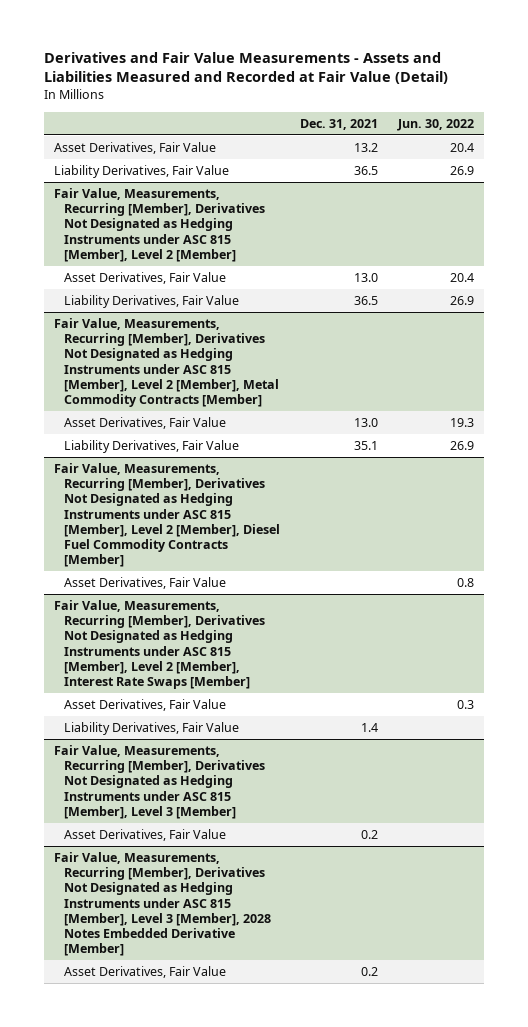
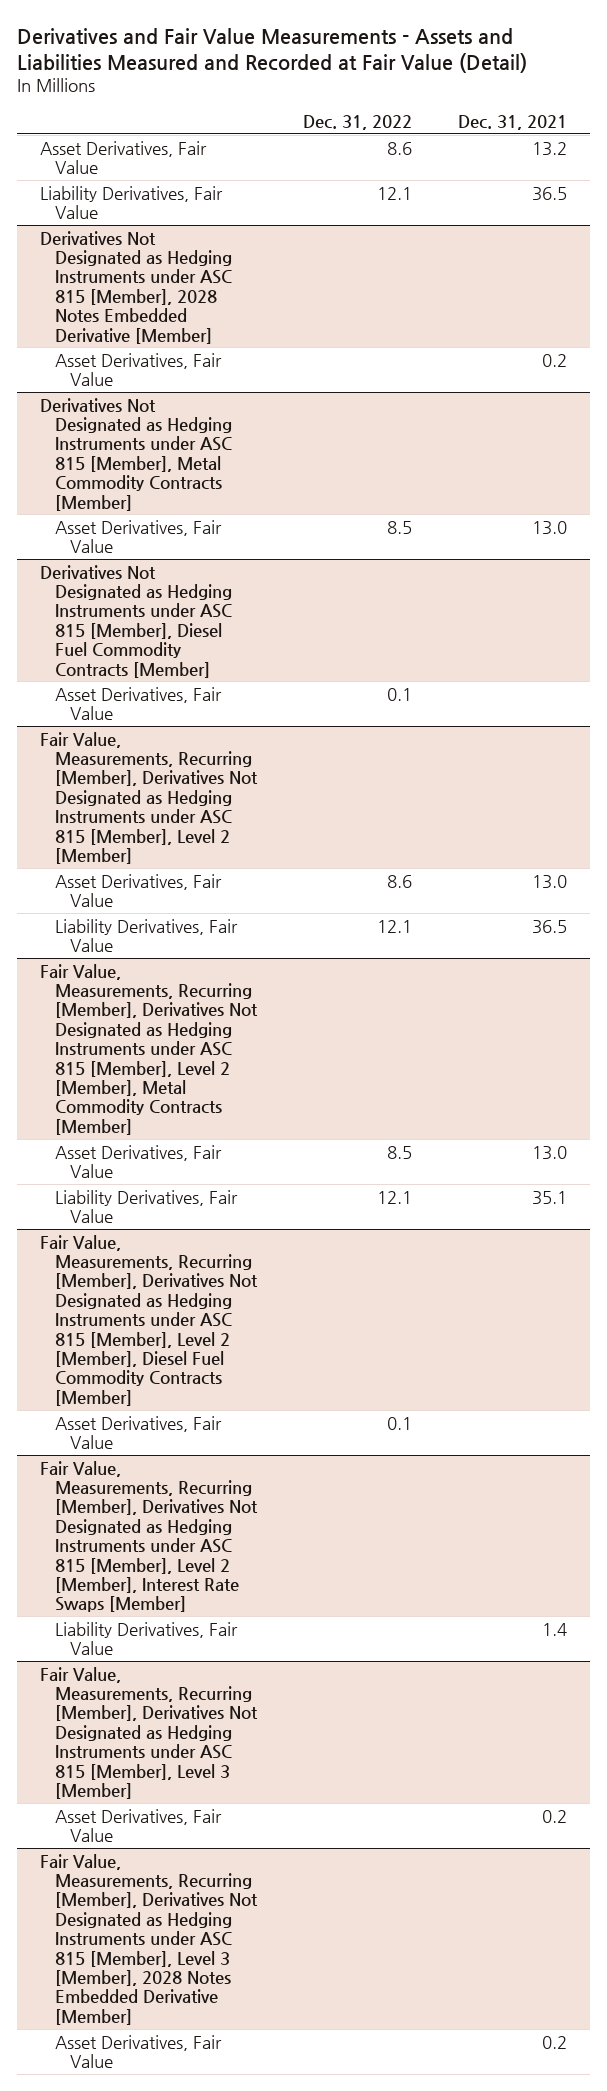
[397,118,475,131] Jun. 30, 2022 -> none
none -> [303,114,413,130] Dec. 31, 2022
none -> [39,230,232,344] Derivatives Not Designated as Hedging Instruments under ASC 815 [Member], 2028 Notes Embedded Derivative [Member]
none -> [54,352,222,387] Asset Derivatives, Fair Value
none -> [39,397,232,511] Derivatives Not Designated as Hedging Instruments under ASC 815 [Member], Metal Commodity Contracts [Member]
none -> [54,519,222,554] Asset Derivatives, Fair Value
none -> [39,564,232,678] Derivatives Not Designated as Hedging Instruments under ASC 815 [Member], Diesel Fuel Commodity Contracts [Member]
none -> [54,686,222,721] Asset Derivatives, Fair Value
[63,699,226,712] Asset Derivatives, Fair Value -> none

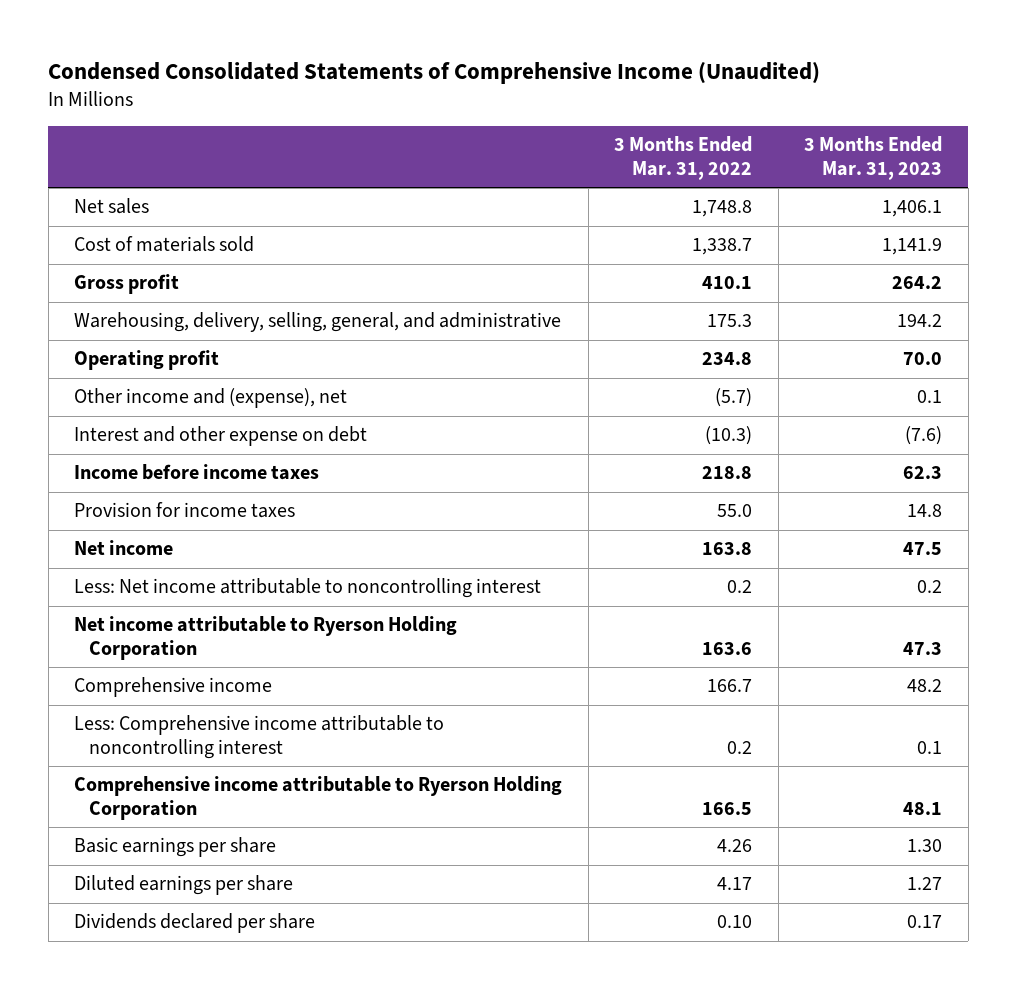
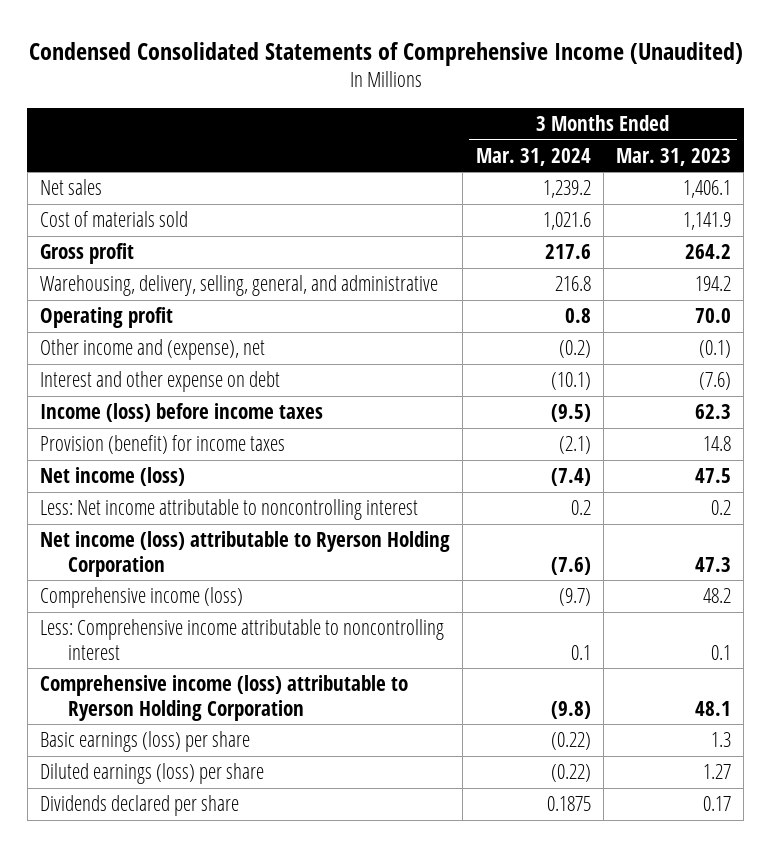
[614,136,753,180] 3 Months Ended Mar. 31, 2022 -> none
none -> [475,147,591,166] Mar. 31, 2024
[917,390,943,404] 0.1 -> [699,340,732,359] (0.1)
[74,464,320,481] Income before income taxes -> [40,403,324,423] Income (loss) before income taxes
[74,502,296,519] Provision for income taxes -> [40,435,286,455] Provision (benefit) for income taxes
[74,540,174,556] Net income -> [40,467,186,487] Net income (loss)
[74,616,458,660] Net income attributable to Ryerson Holding Corporation -> [40,531,451,577] Net income (loss) attributable to Ryerson Holding Corporation
[74,677,273,698] Comprehensive income -> [40,587,244,609] Comprehensive income (loss)
[74,776,563,820] Comprehensive income attributable to Ryerson Holding Corporation -> [40,675,409,721] Comprehensive income (loss) attributable to Ryerson Holding Corporation
[74,837,277,858] Basic earnings per share -> [40,731,251,753] Basic earnings (loss) per share
[907,839,943,853] 1.30 -> [711,732,732,748] 1.3
[74,875,294,896] Diluted earnings per share -> [40,763,265,785] Diluted earnings (loss) per share

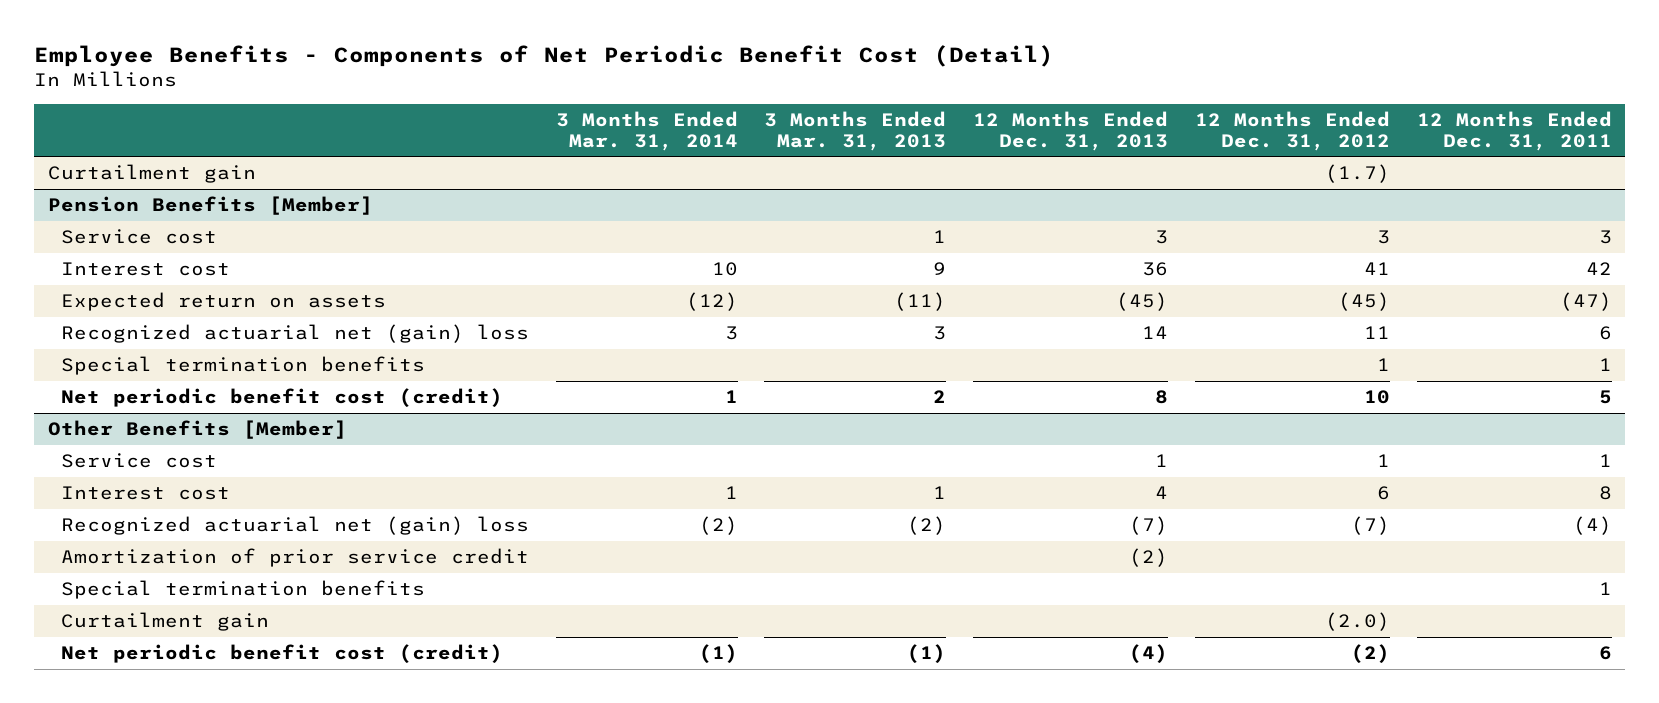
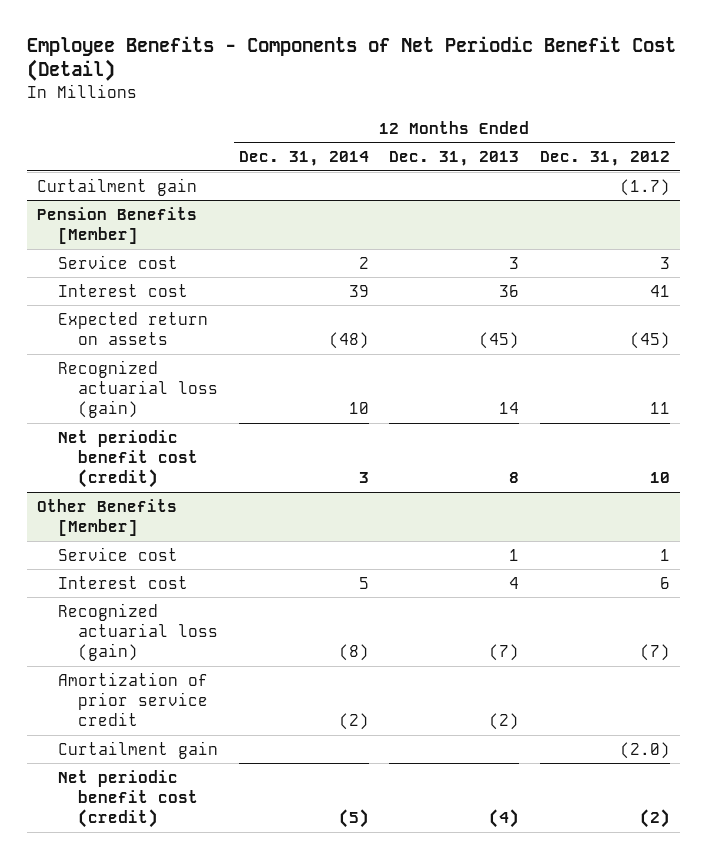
[555,110,738,151] 3 Months Ended Mar. 31, 2014 -> none
[764,110,947,151] 3 Months Ended Mar. 31, 2013 -> none
[1416,110,1612,151] 12 Months Ended Dec. 31, 2011 -> none
none -> [238,151,369,167] Dec. 31, 2014
[60,356,425,376] Special termination benefits -> none
[60,324,529,344] Recognized actuarial net (gain) loss -> [57,359,219,418] Recognized actuarial loss (gain)
[60,516,529,536] Recognized actuarial net (gain) loss -> [57,602,219,661] Recognized actuarial loss (gain)
[60,580,425,600] Special termination benefits -> none

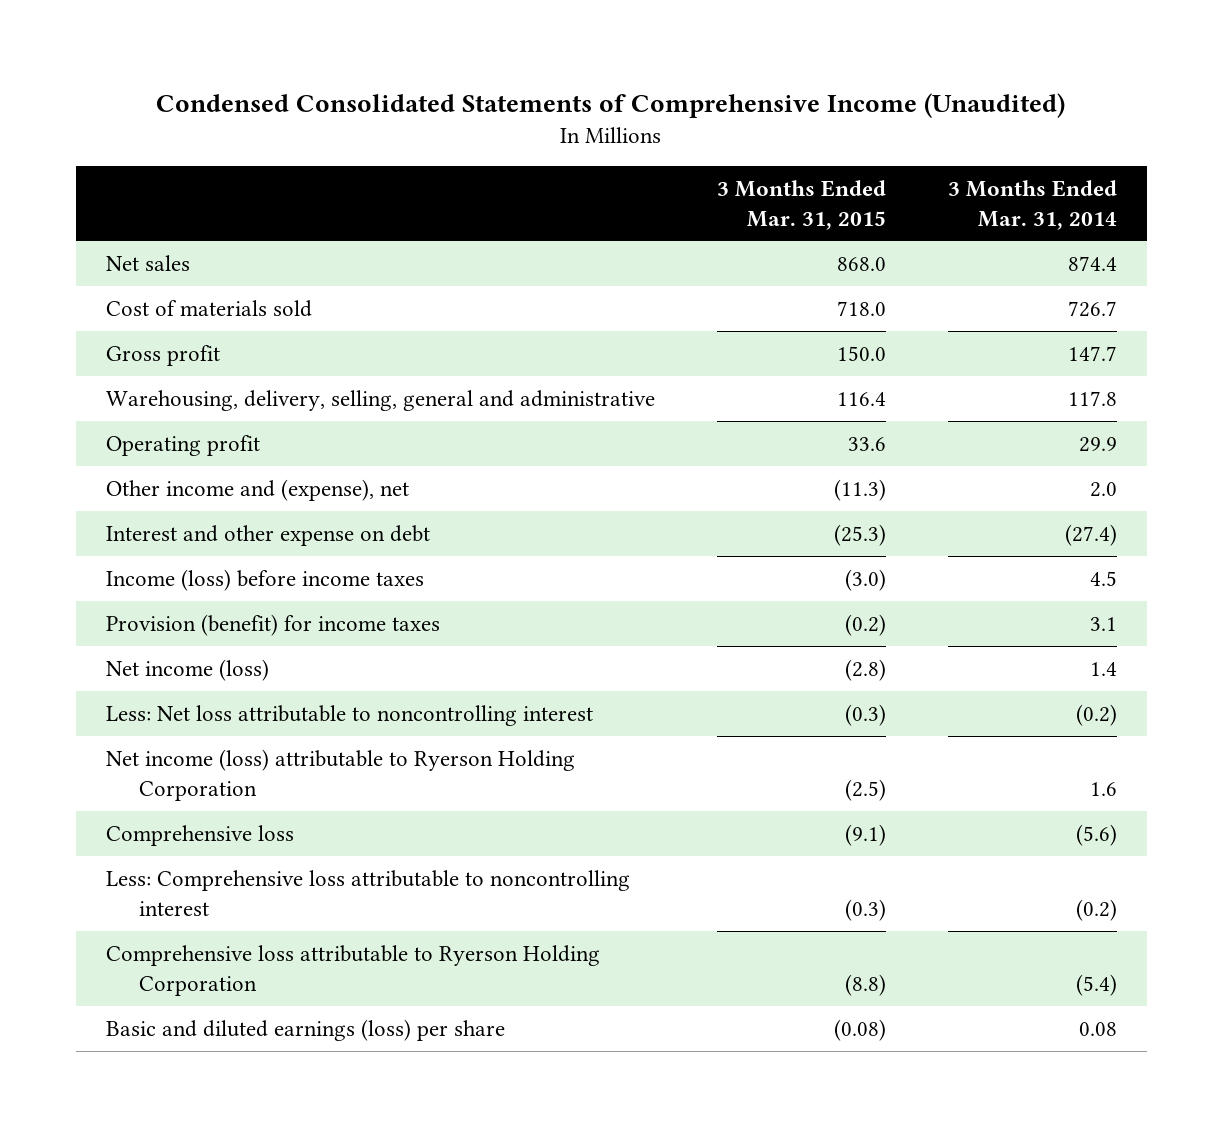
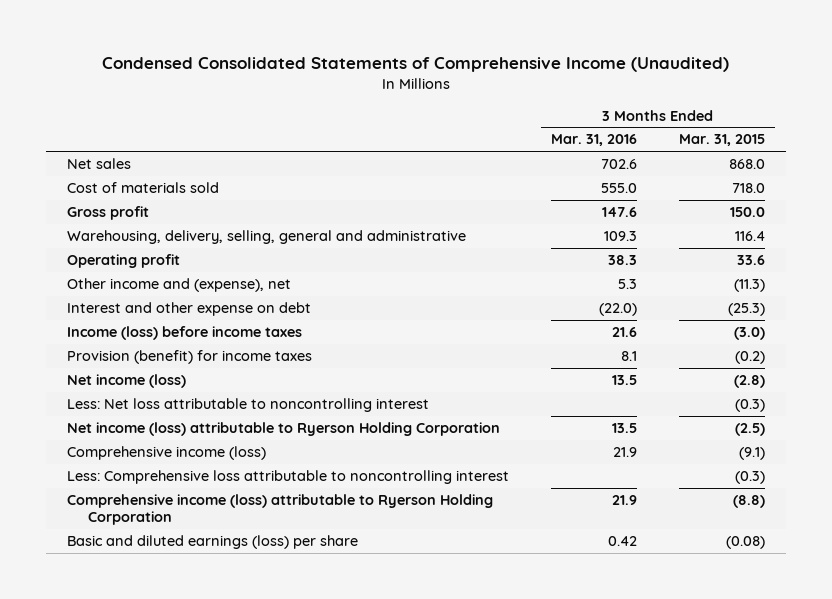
[947,179,1117,230] 3 Months Ended Mar. 31, 2014 -> none
none -> [551,134,638,147] Mar. 31, 2016
[106,824,295,846] Comprehensive loss -> [67,446,267,461] Comprehensive income (loss)
[106,944,601,996] Comprehensive loss attributable to Ryerson Holding Corporation -> [67,494,494,526] Comprehensive income (loss) attributable to Ryerson Holding Corporation

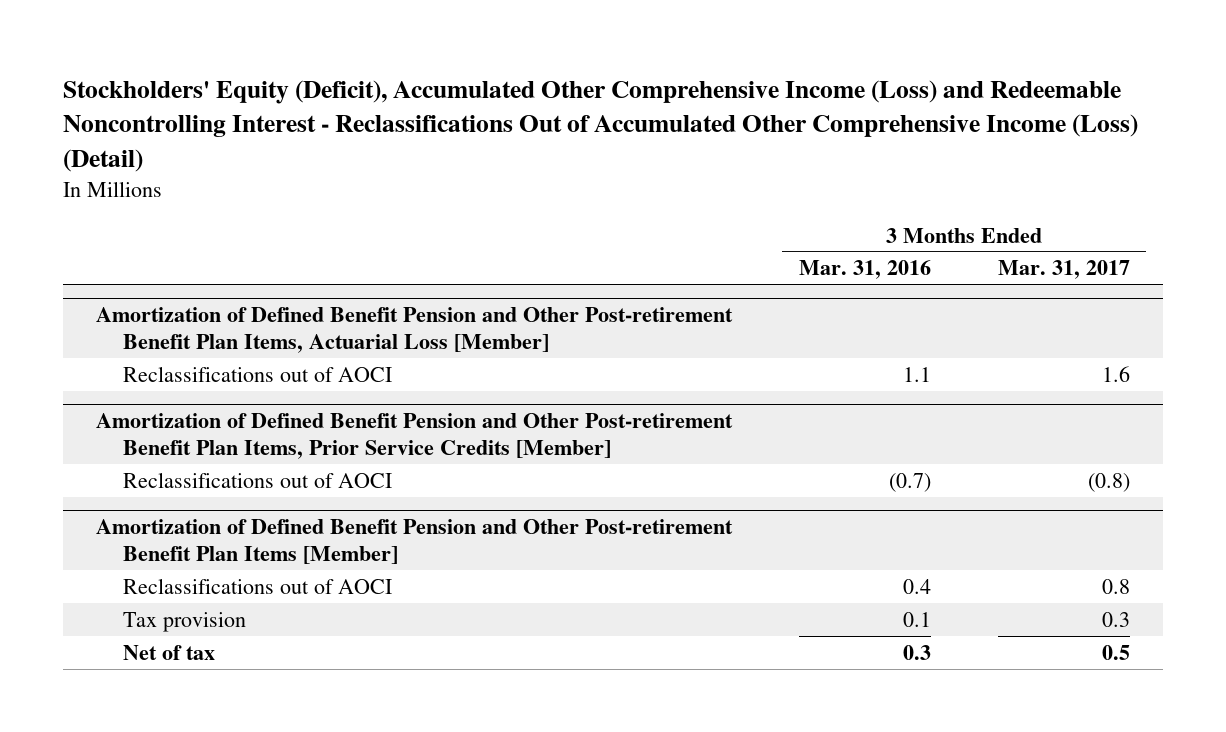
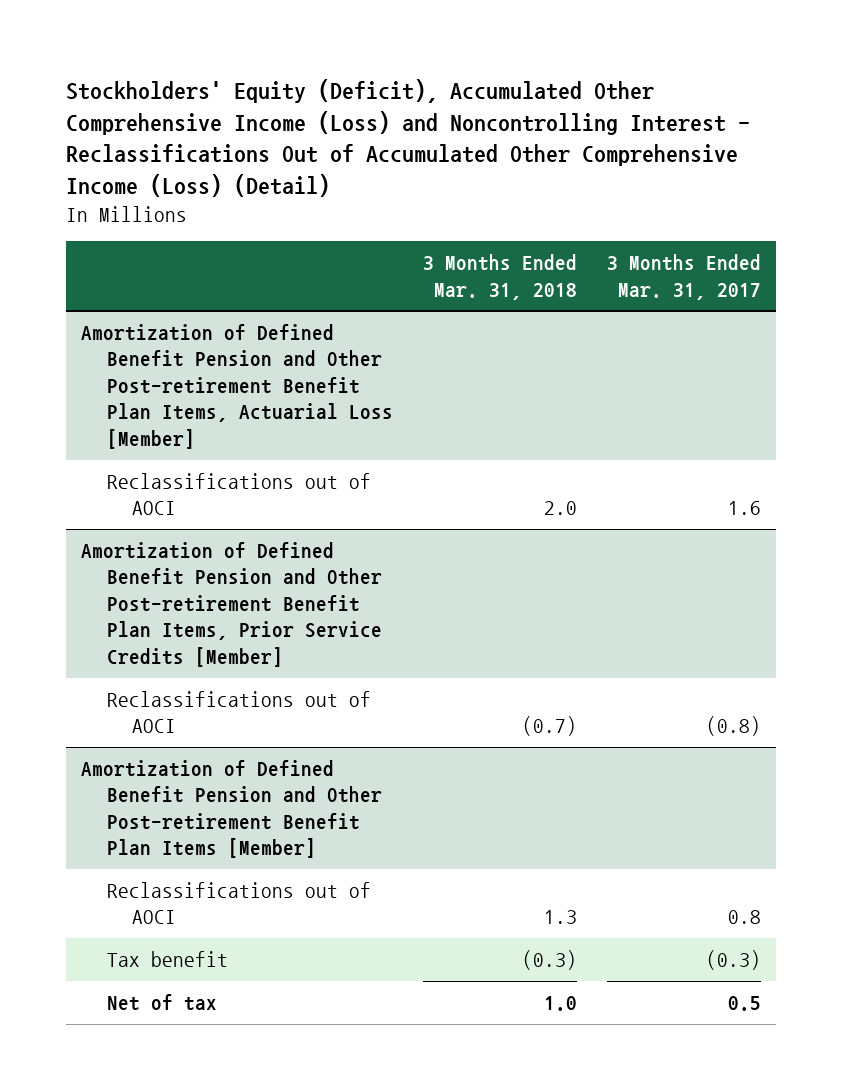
[63,79,1139,172] Stockholders' Equity (Deficit), Accumulated Other Comprehensive Income (Loss) and Redeemable Noncontrolling Interest - Reclassifications Out of Accumulated Other Comprehensive Income (Loss) (Detail) -> [66,79,751,198] Stockholders' Equity (Deficit), Accumulated Other Comprehensive Income (Loss) and Noncontrolling Interest - Reclassifications Out of Accumulated Other Comprehensive Income (Loss) (Detail)
[798,260,931,280] Mar. 31, 2016 -> none
none -> [422,254,577,300] 3 Months Ended Mar. 31, 2018
[123,611,247,632] Tax provision -> [106,950,228,967] Tax benefit
[1101,611,1130,627] 0.3 -> [705,949,761,970] (0.3)

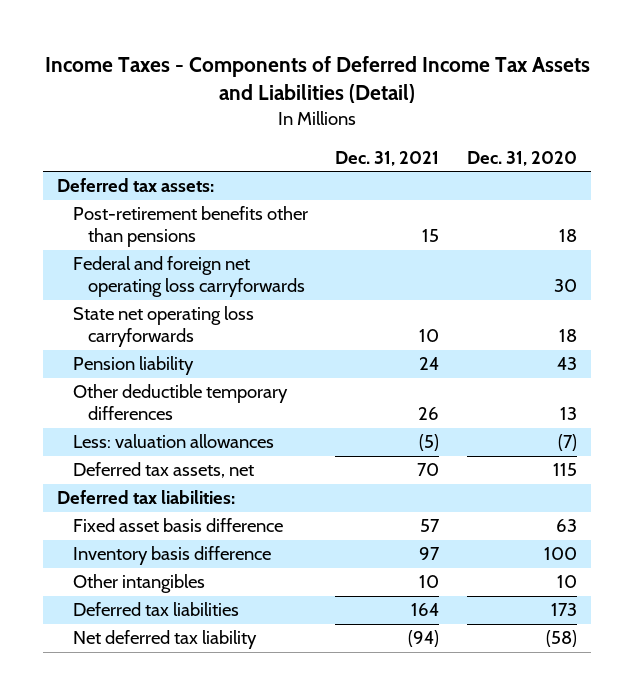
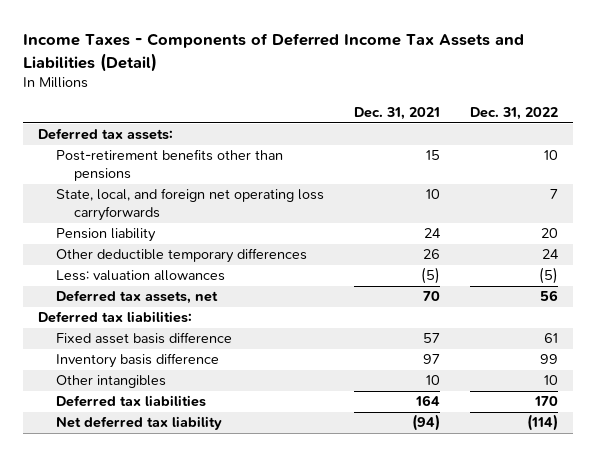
[467,150,578,166] Dec. 31, 2020 -> none
none -> [470,107,559,121] Dec. 31, 2022
[72,256,305,298] Federal and foreign net operating loss carryforwards -> none
[72,306,254,348] State net operating loss carryforwards -> [55,188,324,222] State, local, and foreign net operating loss carryforwards

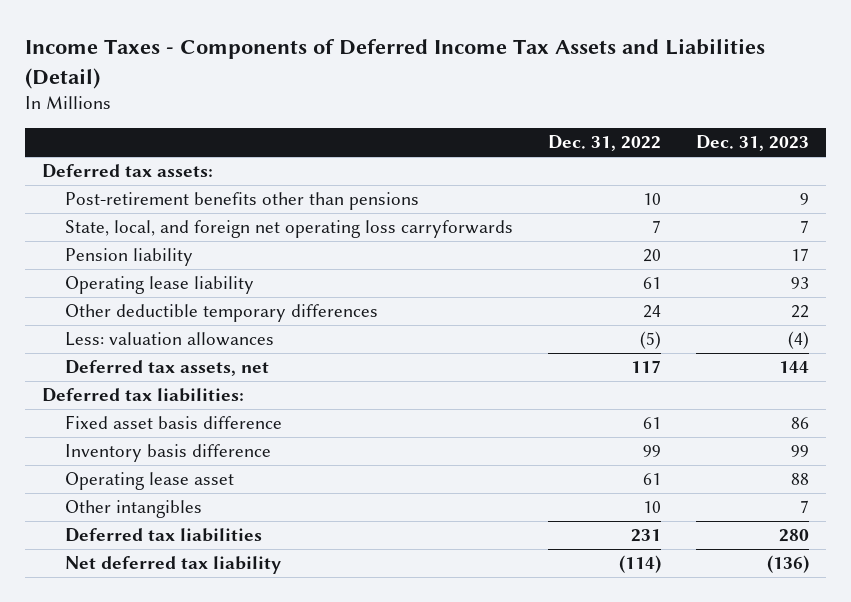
[354,107,441,121] Dec. 31, 2021 -> none
none -> [695,135,809,152] Dec. 31, 2023
none -> [64,276,254,295] Operating lease liability
[540,290,559,302] 56 -> [630,360,661,374] 117
none -> [64,472,234,491] Operating lease asset
[534,396,559,407] 170 -> [630,529,661,543] 231

